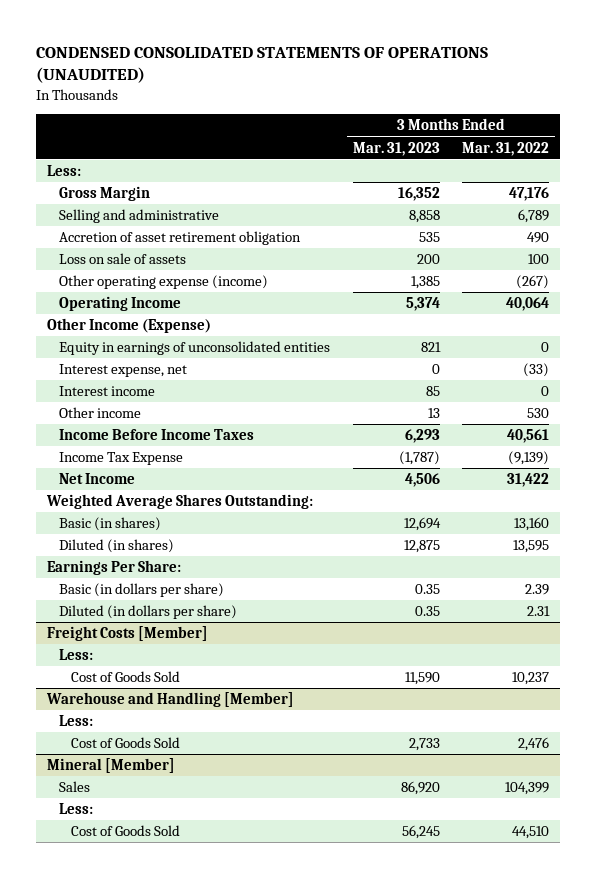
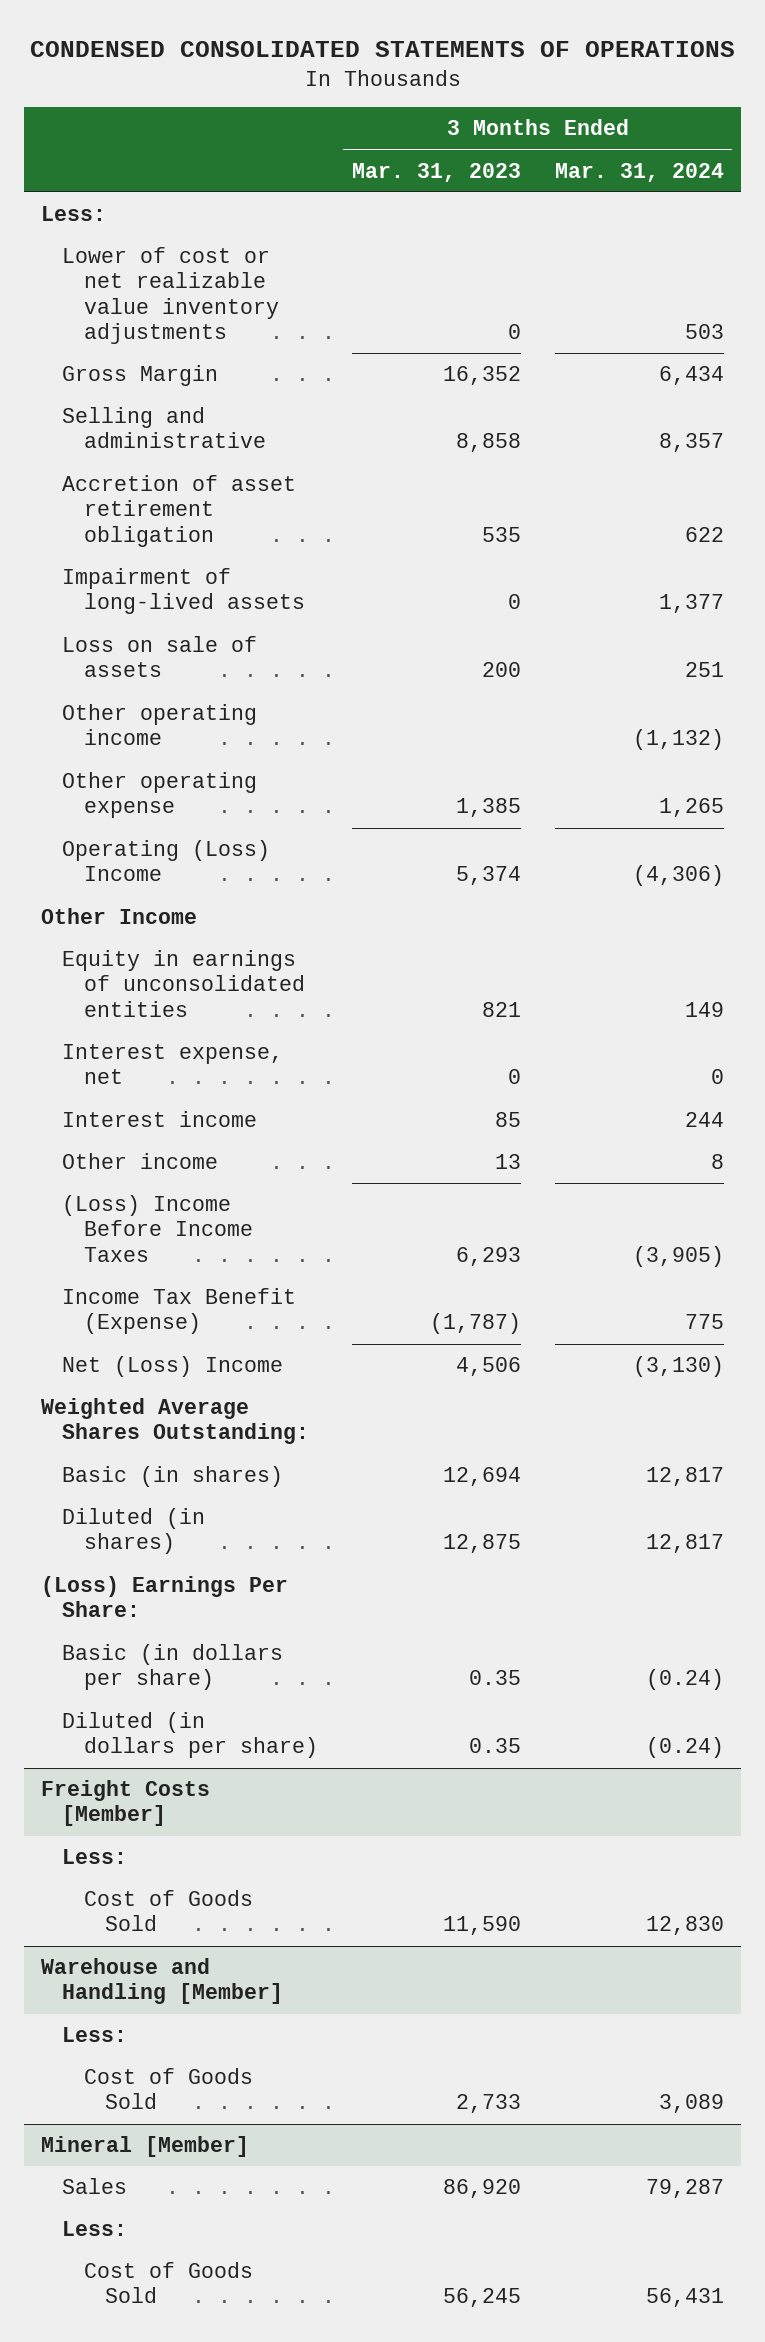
[35,47,488,84] CONDENSED CONSOLIDATED STATEMENTS OF OPERATIONS (UNAUDITED) -> [29,41,735,58] CONDENSED CONSOLIDATED STATEMENTS OF OPERATIONS
[462,141,550,156] Mar. 31, 2022 -> none
none -> [554,162,724,182] Mar. 31, 2024
none -> [62,247,279,345] Lower of cost or net realizable value inventory adjustments
none -> [62,568,305,615] Impairment of long-lived assets
none -> [62,704,258,746] Other operating income
[58,275,268,290] Other operating expense (income) -> [62,772,258,819] Other operating expense
[58,296,181,312] Operating Income -> [62,840,271,882] Operating (Loss) Income
[46,318,211,334] Other Income (Expense) -> [41,908,198,925] Other Income
[58,429,254,441] Income Before Income Taxes -> [62,1195,253,1262] (Loss) Income Before Income Taxes
[58,452,183,466] Income Tax Expense -> [62,1288,297,1335] Income Tax Benefit (Expense)
[58,473,135,485] Net Income -> [62,1356,284,1378] Net (Loss) Income
[46,560,181,576] Earnings Per Share: -> [41,1576,289,1618] (Loss) Earnings Per Share:

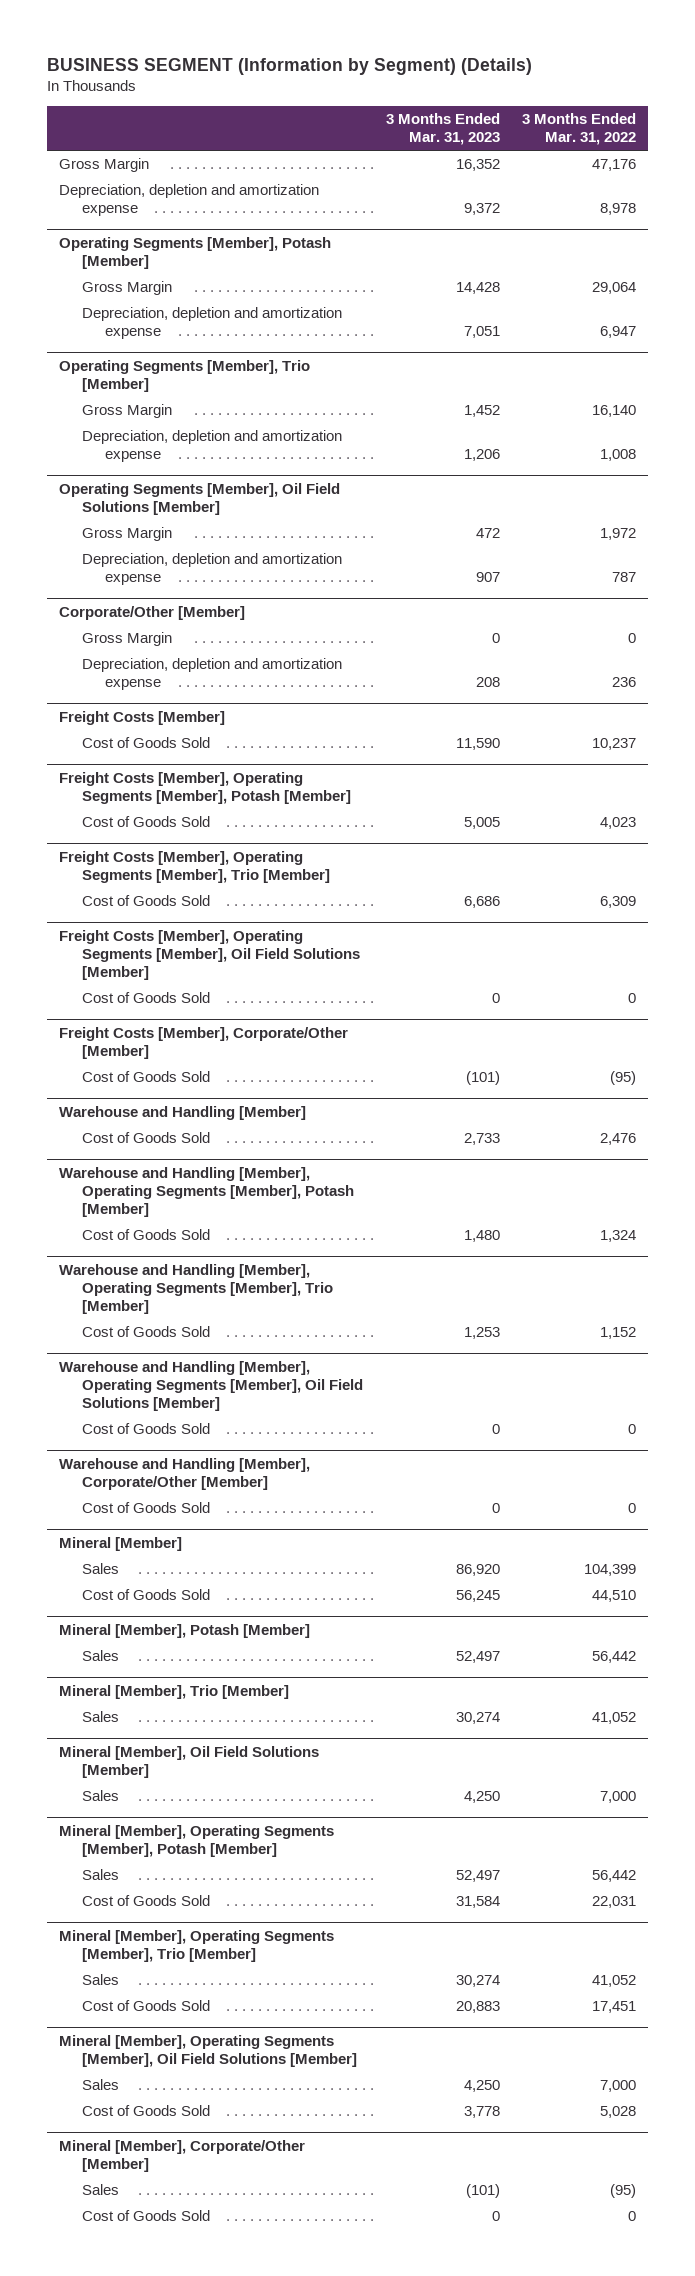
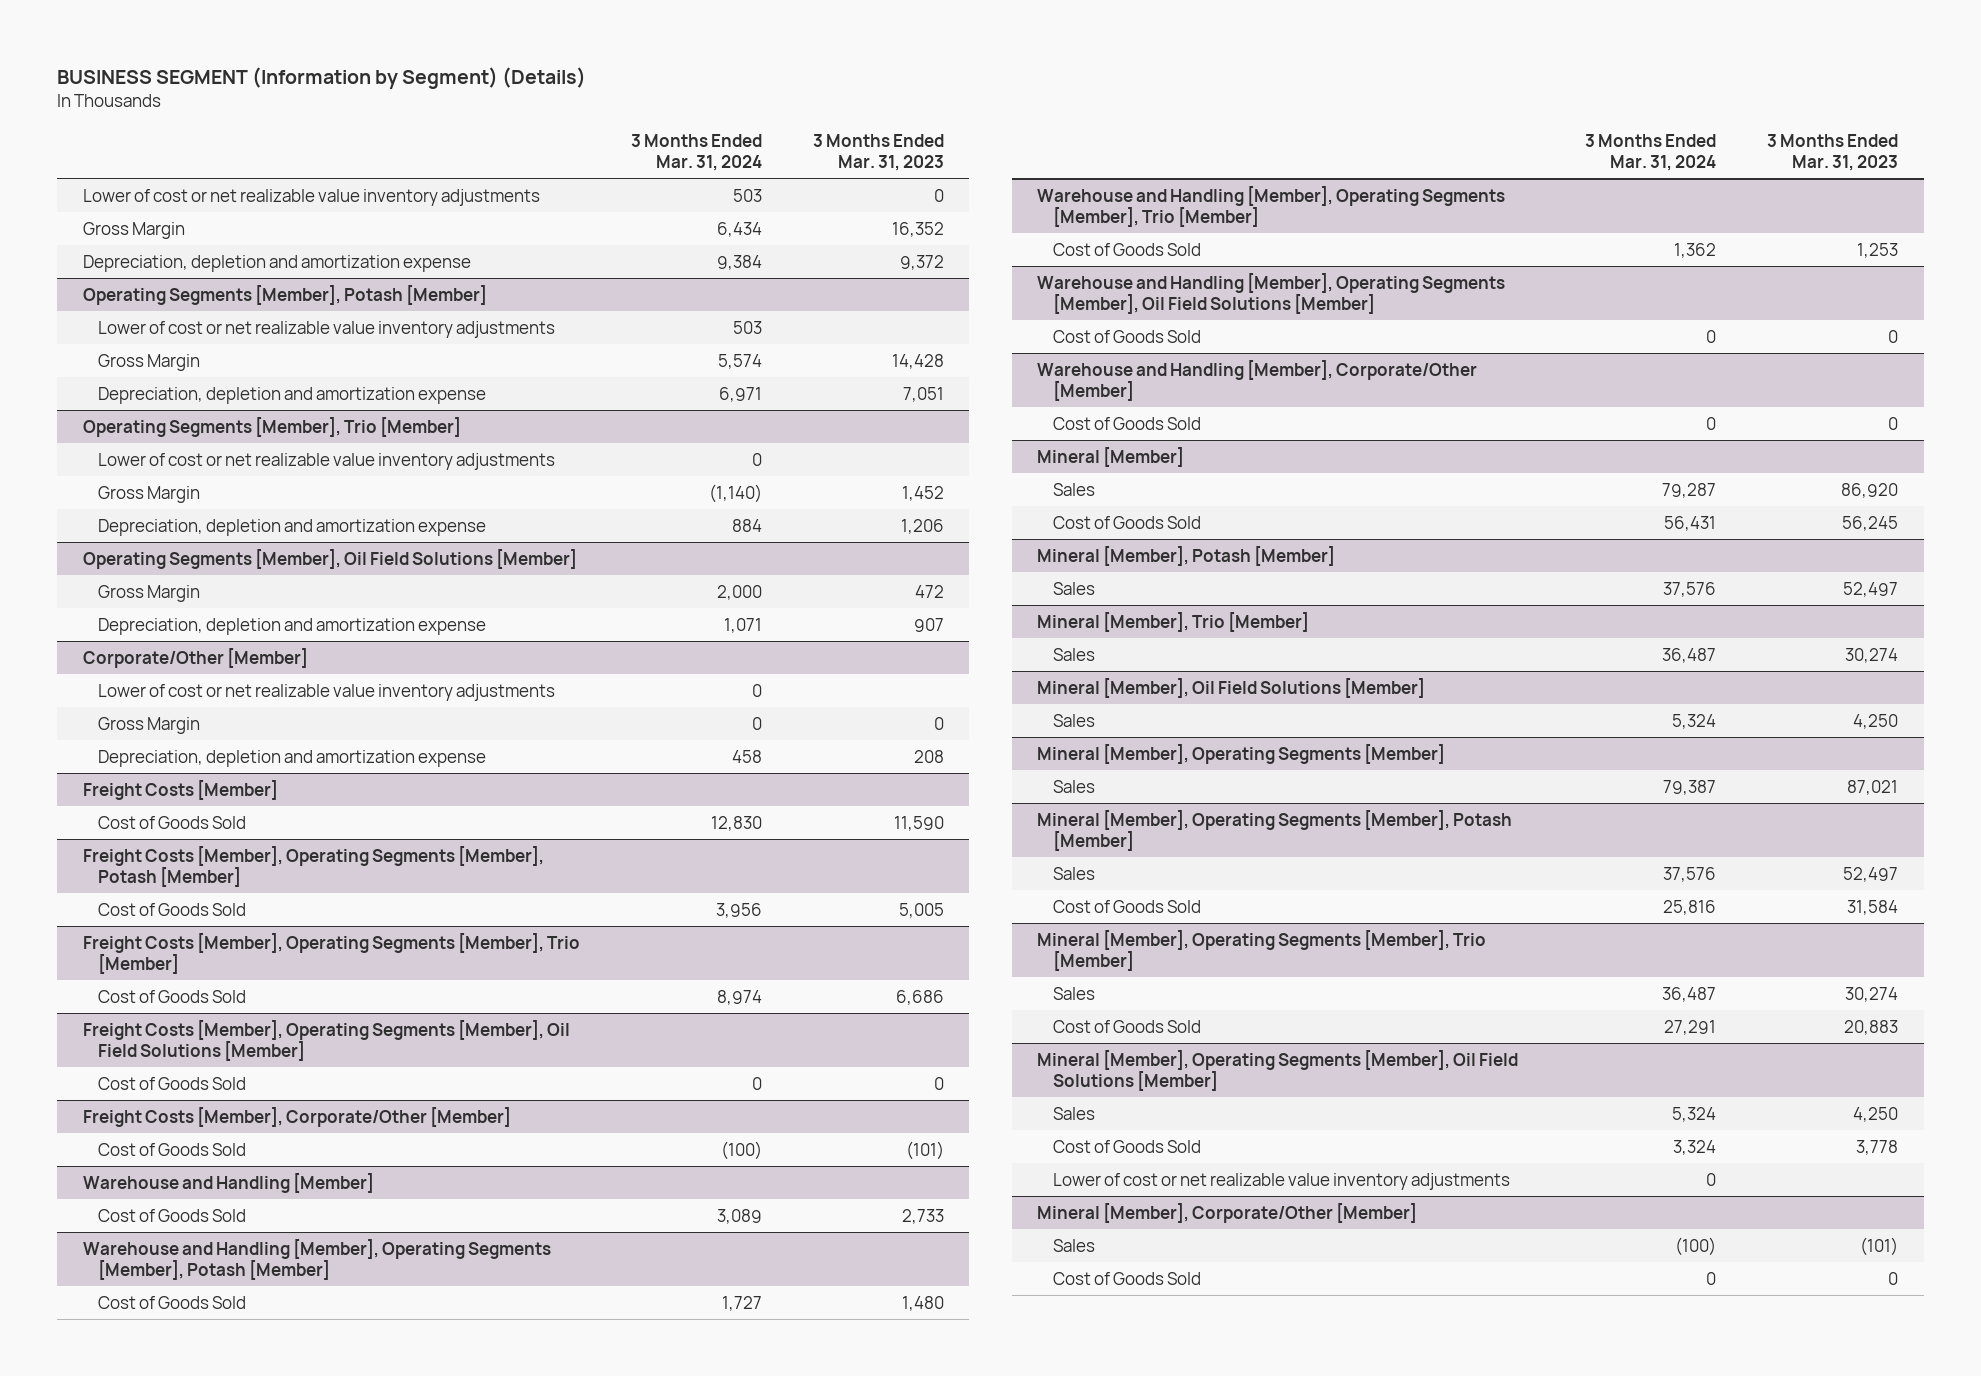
[522,113,637,146] 3 Months Ended Mar. 31, 2022 -> none
none -> [630,133,762,171] 3 Months Ended Mar. 31, 2024
none -> [82,188,540,206] Lower of cost or net realizable value inventory adjustments
none -> [98,320,556,338] Lower of cost or net realizable value inventory adjustments
none -> [98,452,556,470] Lower of cost or net realizable value inventory adjustments
none -> [98,683,556,701] Lower of cost or net realizable value inventory adjustments
none -> [1037,743,1446,764] Mineral [Member], Operating Segments [Member]
none -> [1052,779,1095,793] Sales
none -> [1052,1172,1510,1190] Lower of cost or net realizable value inventory adjustments

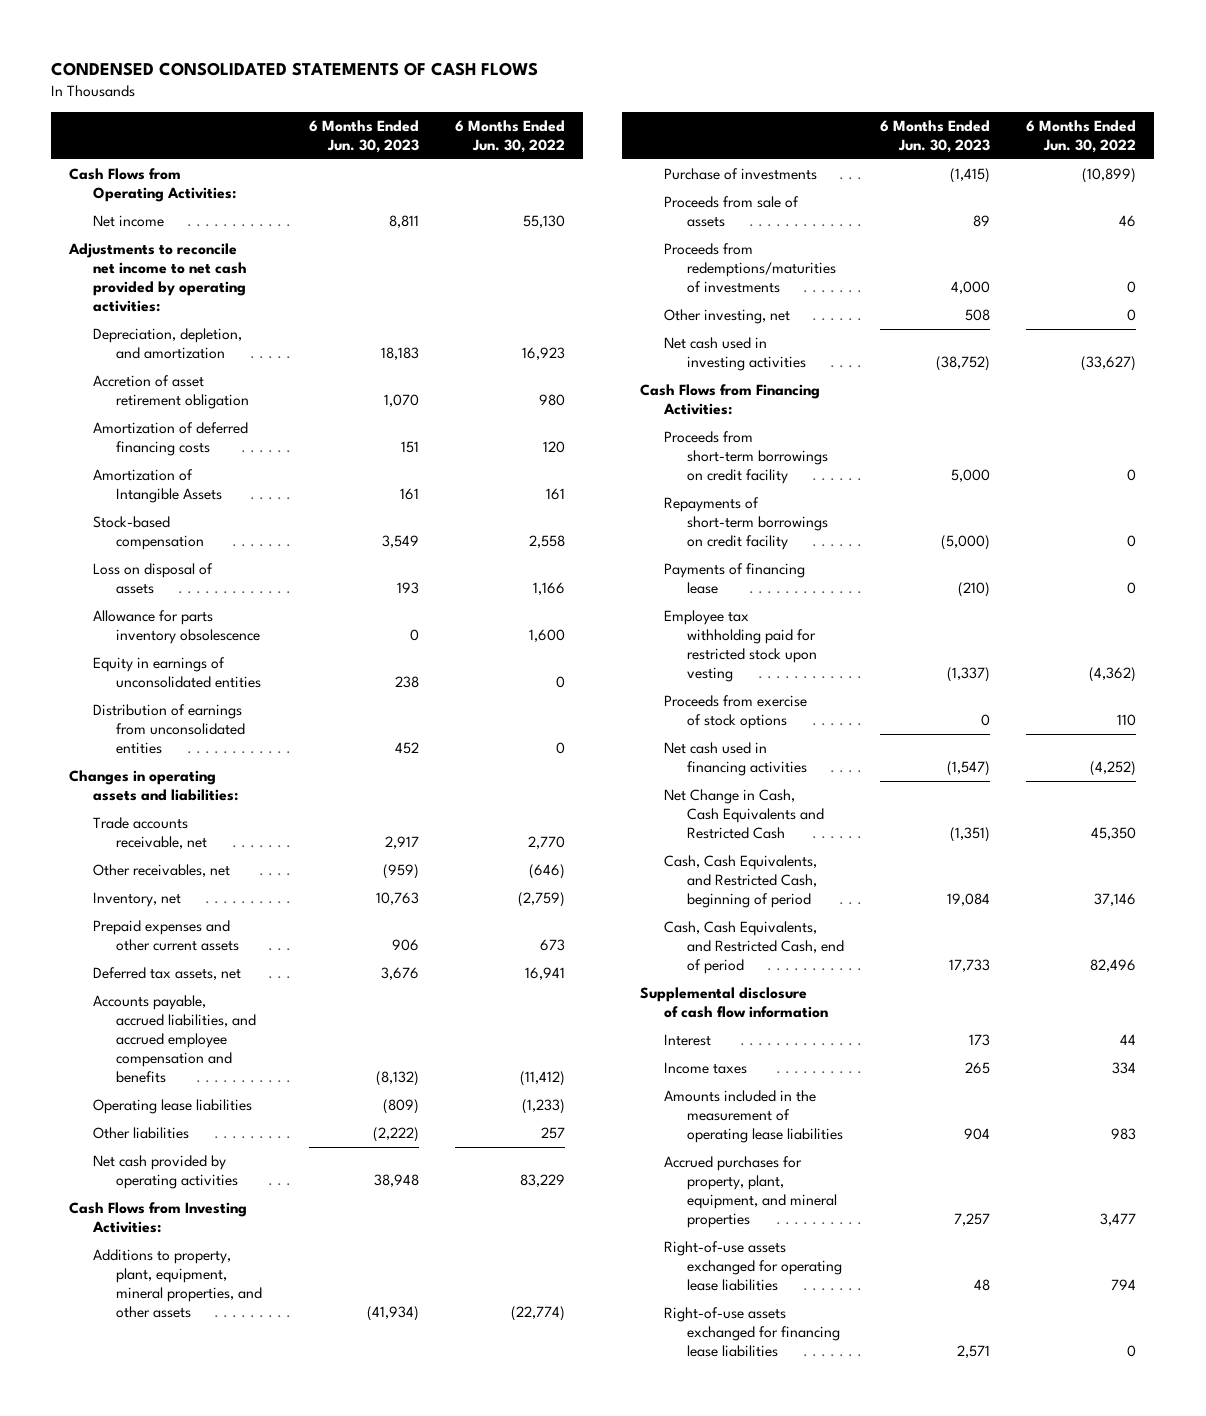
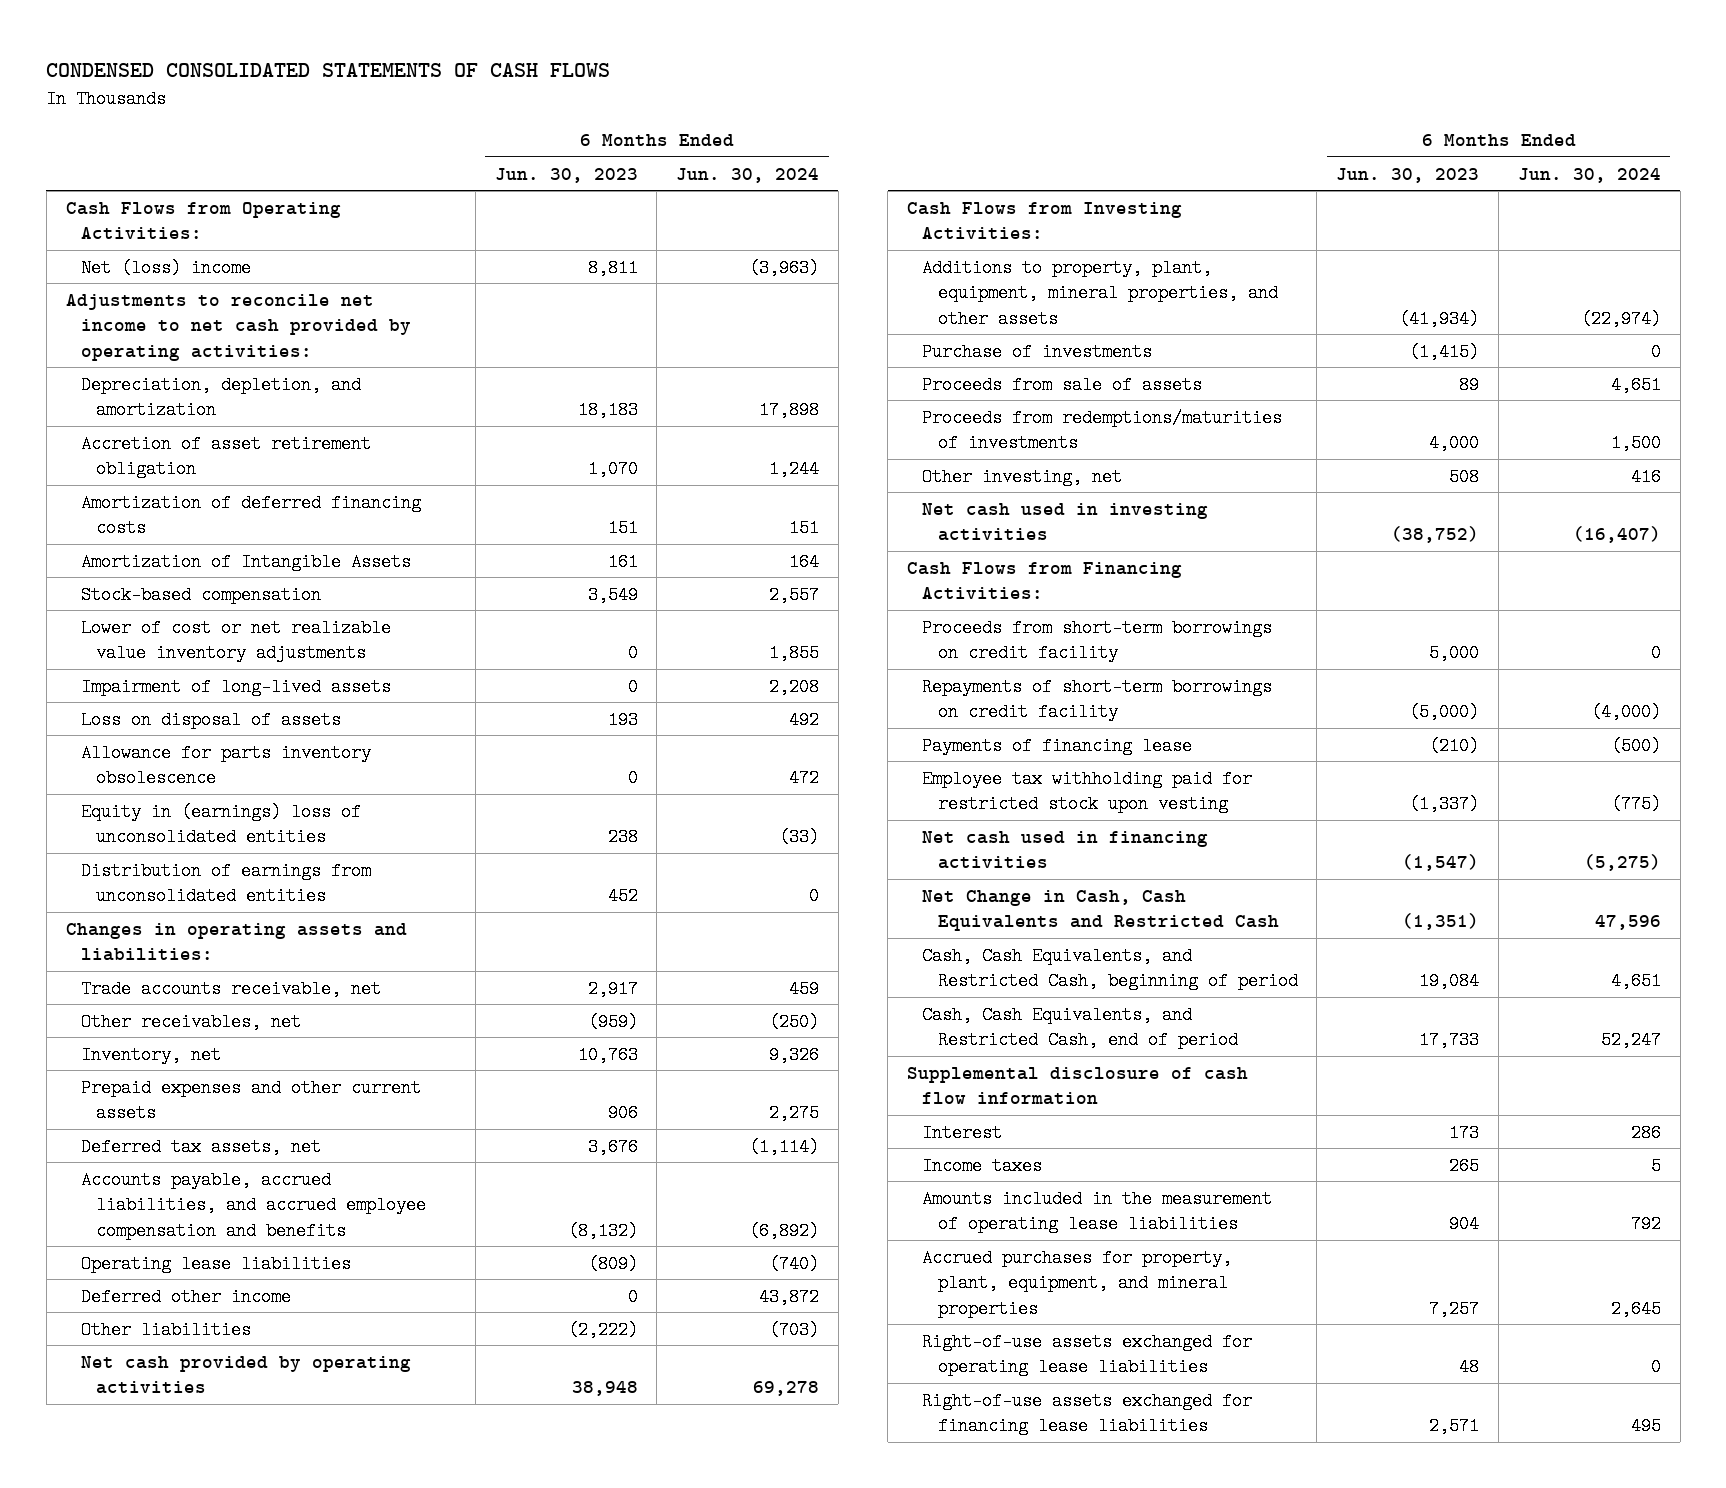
[455,119,566,153] 6 Months Ended Jun. 30, 2022 -> none
none -> [676,167,820,183] Jun. 30, 2024
[92,215,164,228] Net income -> [80,258,251,277] Net (loss) income
none -> [80,618,391,663] Lower of cost or net realizable value inventory adjustments
none -> [80,677,391,696] Impairment of long-lived assets
[92,657,262,689] Equity in earnings of unconsolidated entities -> [80,802,361,847] Equity in (earnings) loss of unconsolidated entities
none -> [80,1287,291,1306] Deferred other income
[663,695,807,730] Proceeds from exercise of stock options -> none

